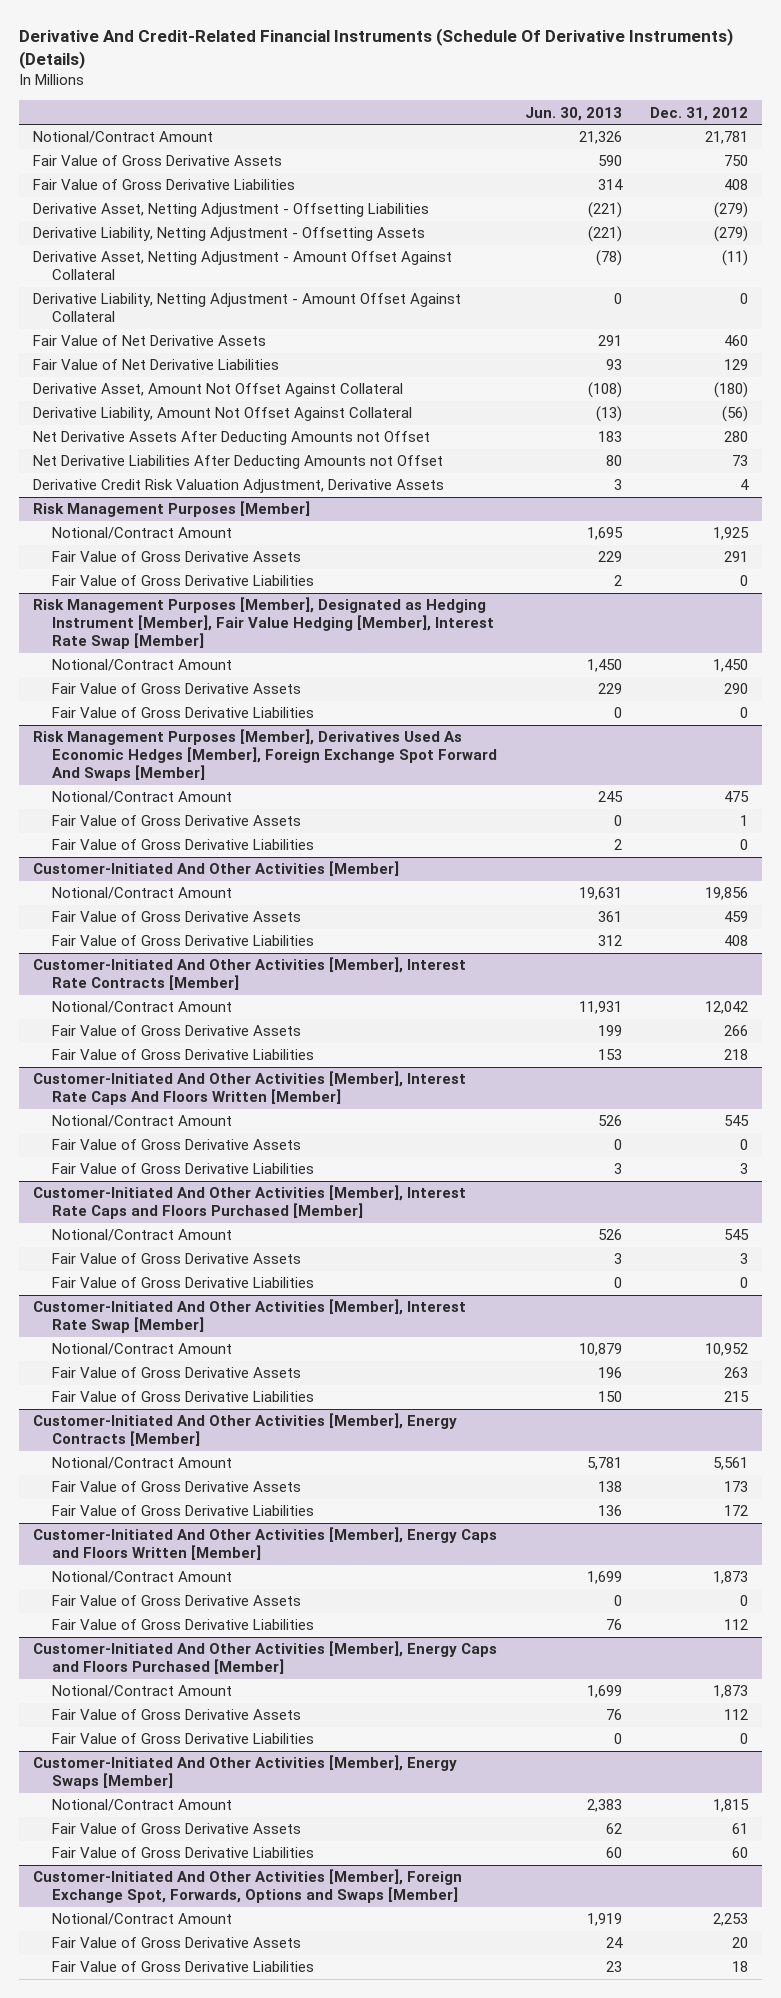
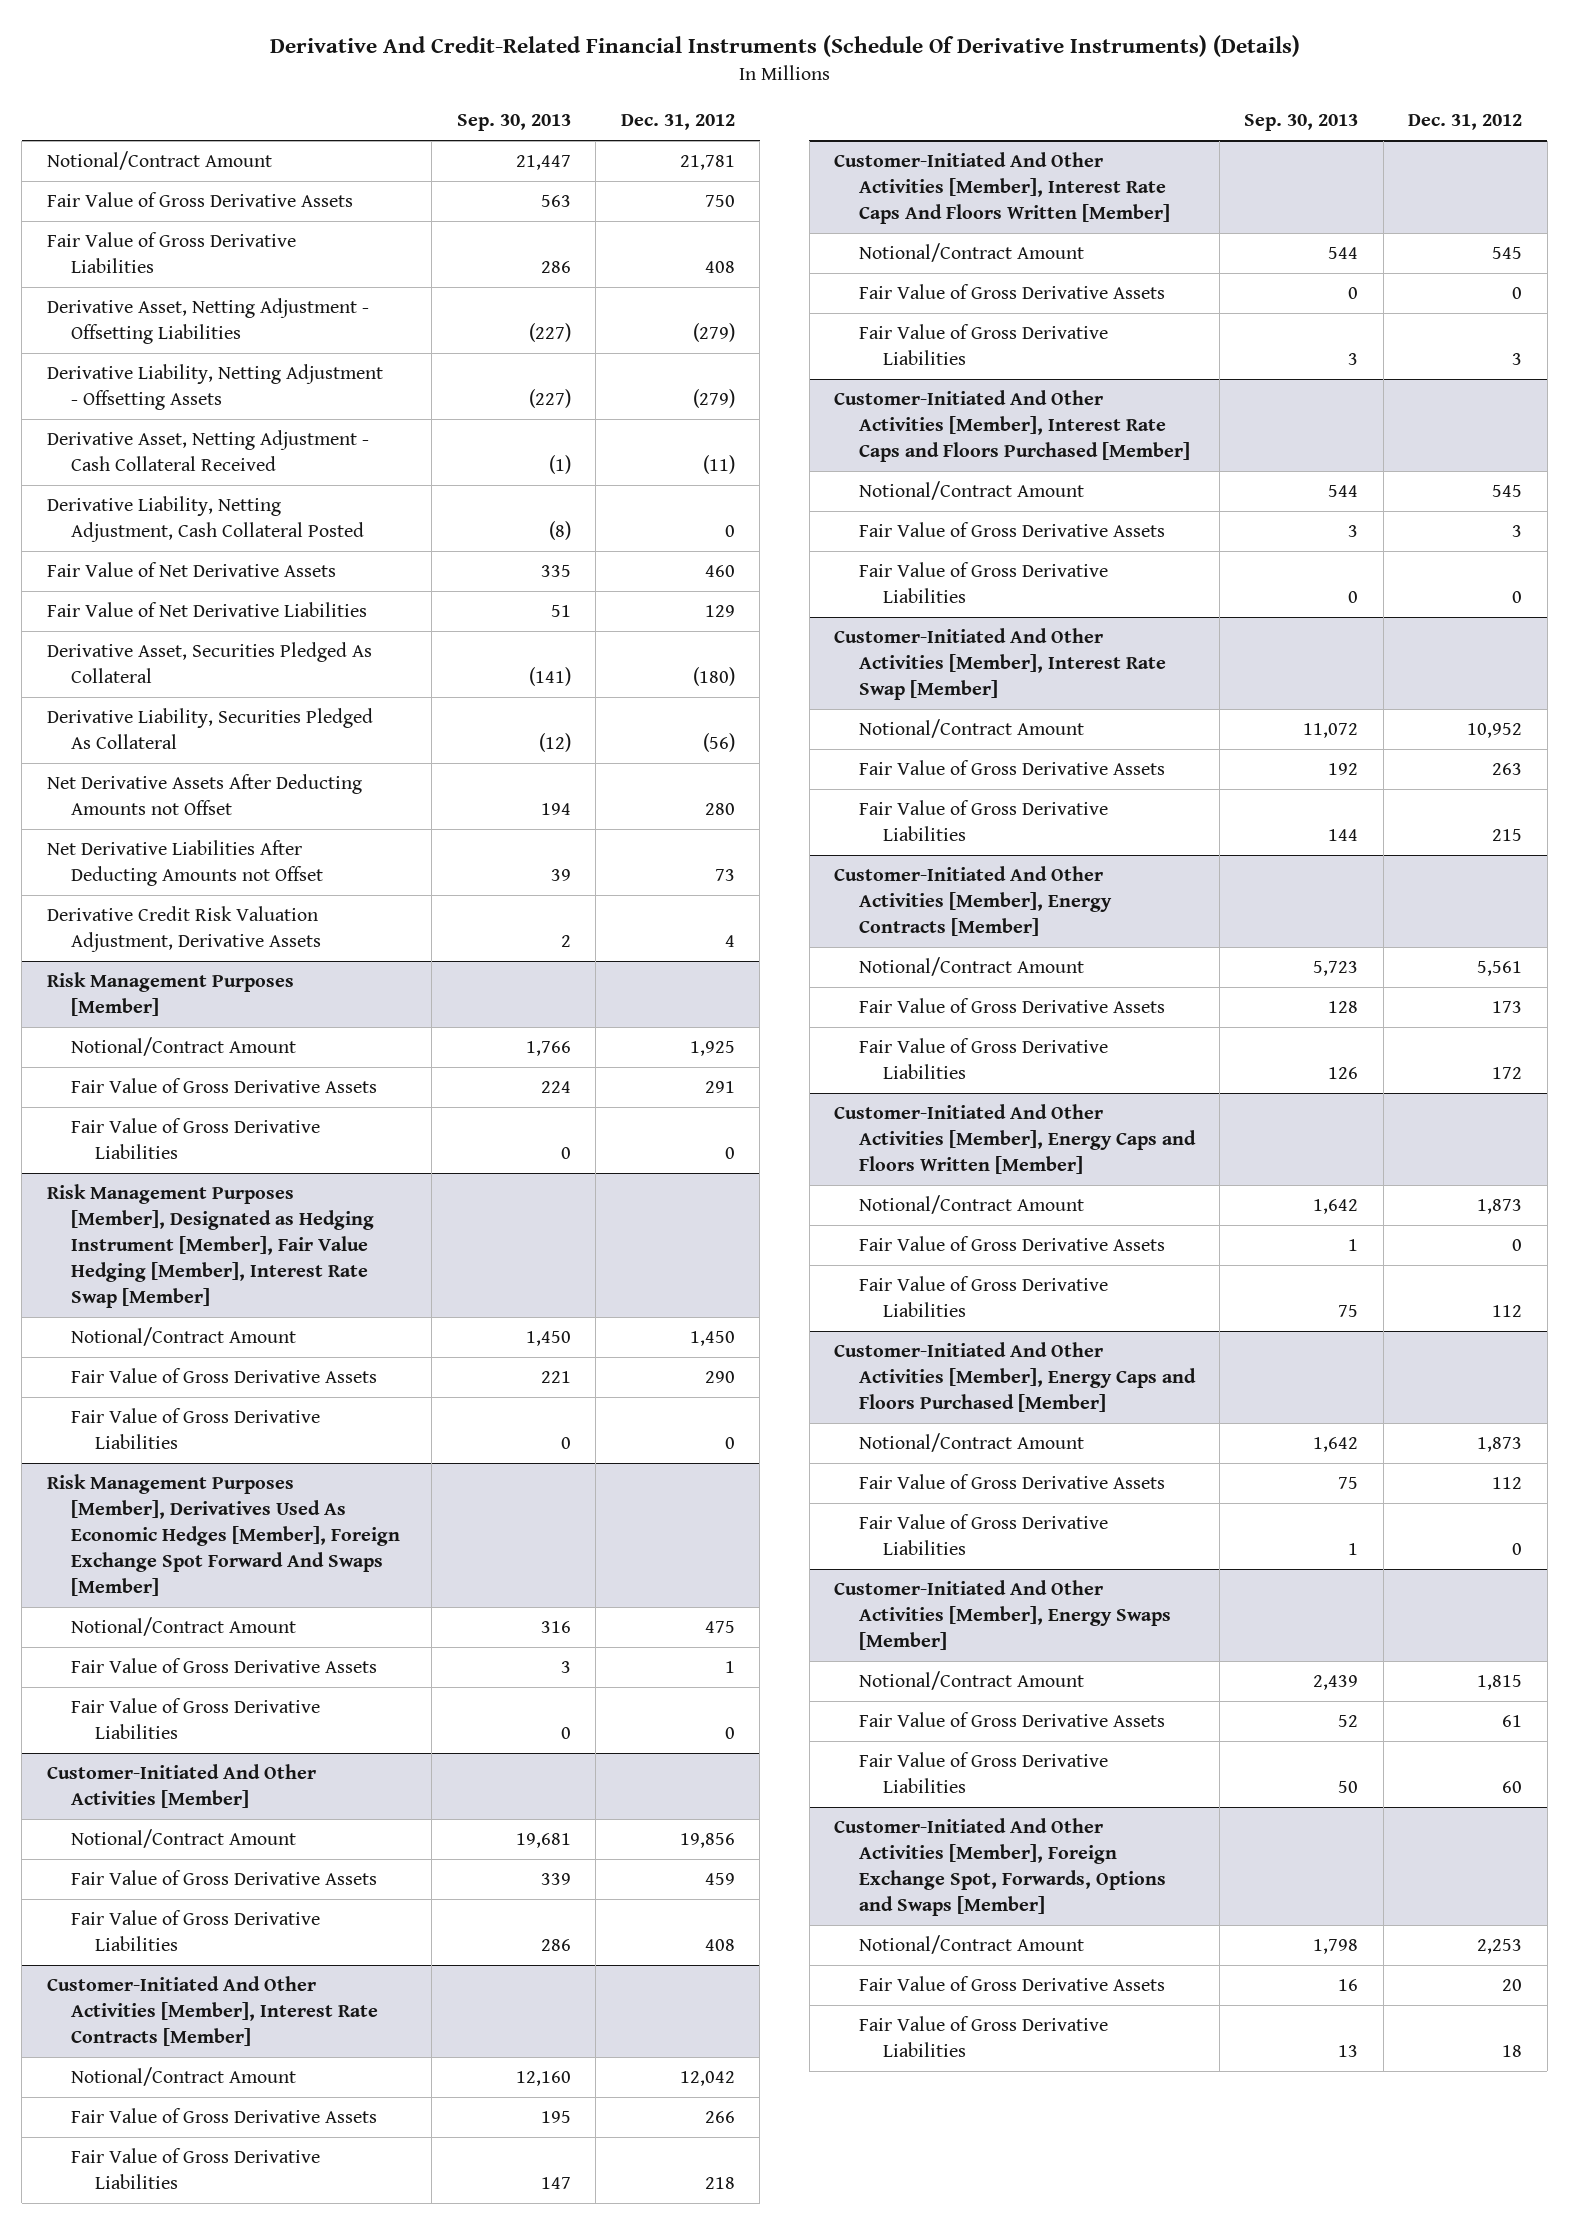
[525,106,623,121] Jun. 30, 2013 -> none
none -> [456,114,571,132] Sep. 30, 2013
[32,251,452,281] Derivative Asset, Netting Adjustment - Amount Offset Against Collateral -> [46,430,369,472] Derivative Asset, Netting Adjustment - Cash Collateral Received
[32,293,461,323] Derivative Liability, Netting Adjustment - Amount Offset Against Collateral -> [46,496,365,543] Derivative Liability, Netting Adjustment, Cash Collateral Posted
[32,383,403,398] Derivative Asset, Amount Not Offset Against Collateral -> none
[32,407,412,422] Derivative Liability, Amount Not Offset Against Collateral -> none
none -> [46,642,372,684] Derivative Asset, Securities Pledged As Collateral
none -> [46,708,373,750] Derivative Liability, Securities Pledged As Collateral

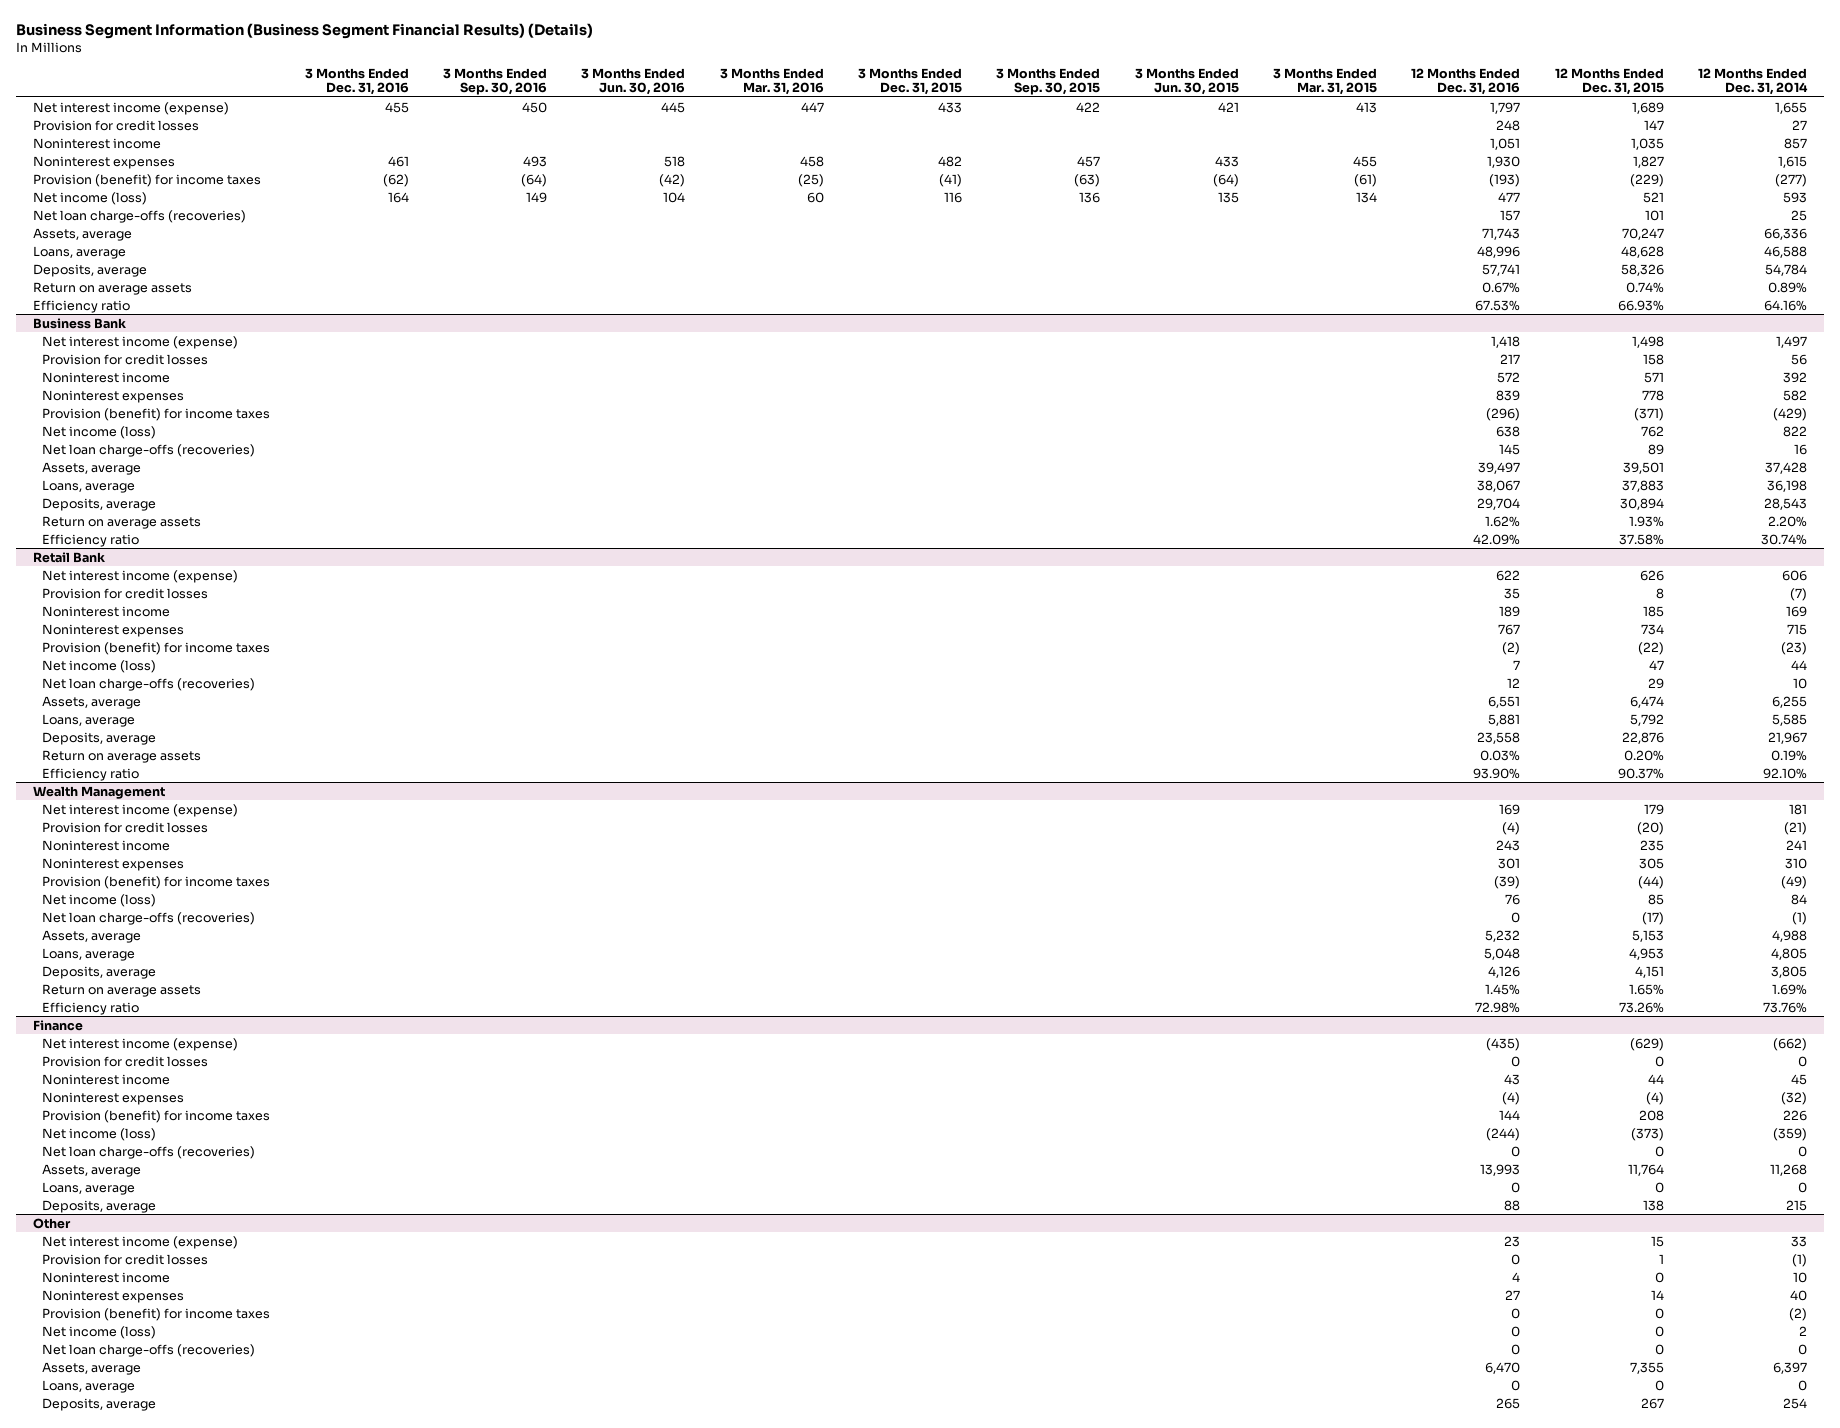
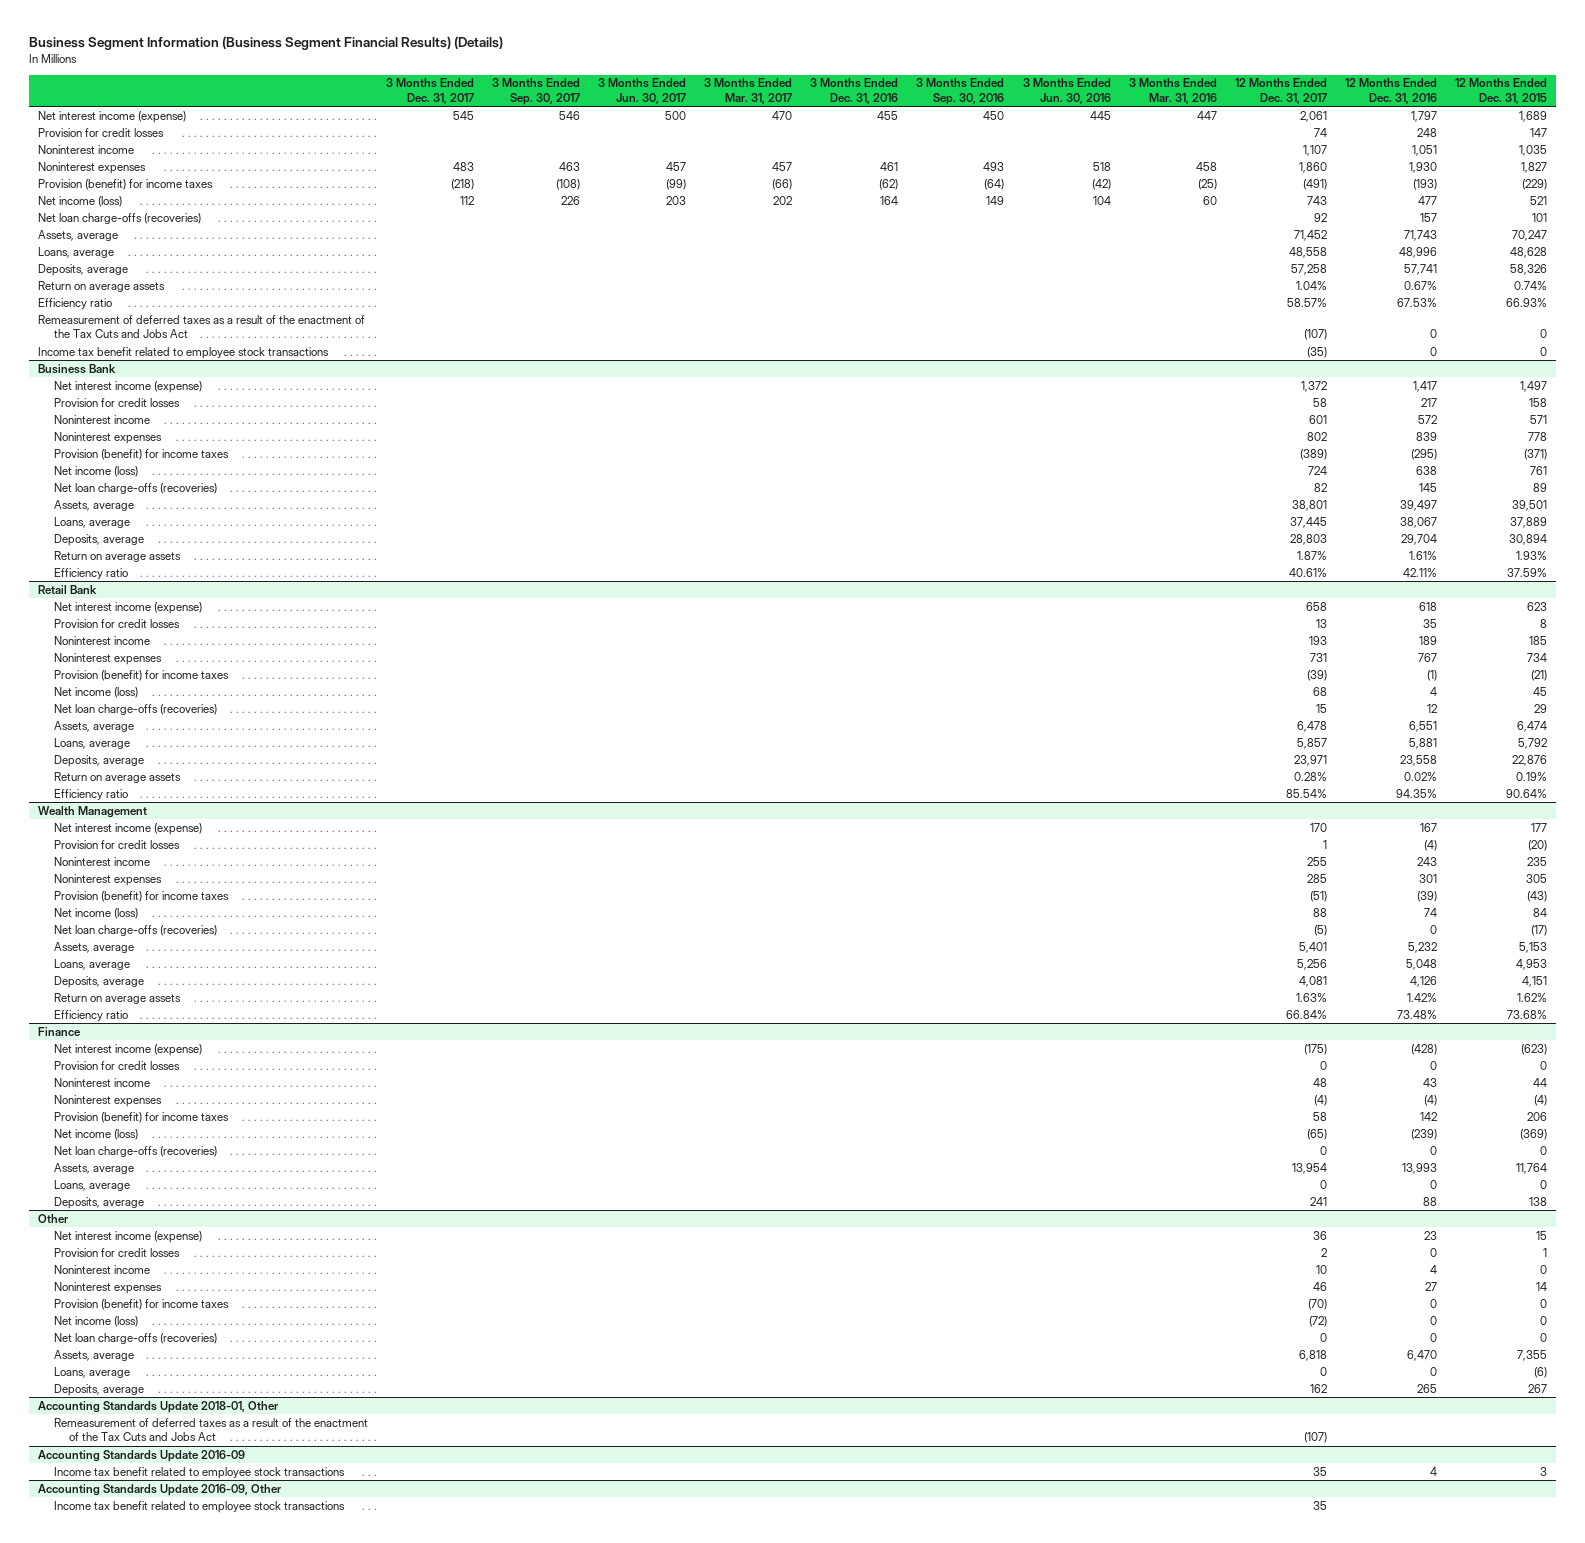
[857,67,962,96] 3 Months Ended Dec. 31, 2015 -> none
[996,67,1101,96] 3 Months Ended Sep. 30, 2015 -> none
[1134,67,1239,96] 3 Months Ended Jun. 30, 2015 -> none
[1273,67,1378,96] 3 Months Ended Mar. 31, 2015 -> none
[1698,67,1809,96] 12 Months Ended Dec. 31, 2014 -> none
none -> [385,78,474,104] 3 Months Ended Dec. 31, 2017
none -> [491,78,580,105] 3 Months Ended Sep. 30, 2017
none -> [598,78,687,104] 3 Months Ended Jun. 30, 2017
none -> [704,78,793,104] 3 Months Ended Mar. 31, 2017
none -> [1234,78,1327,104] 12 Months Ended Dec. 31, 2017
none -> [38,314,366,339] Remeasurement of deferred taxes as a result of the enactment of the Tax Cuts and Jobs Act
none -> [38,346,330,359] Income tax benefit related to employee stock transactions
[1491,335,1521,348] 1,418 -> [1412,380,1437,392] 1,417
[1631,335,1664,348] 1,498 -> [1520,380,1548,392] 1,497
[1486,407,1521,421] (296) -> [1410,448,1437,460] (295)
[1640,425,1664,437] 762 -> [1530,465,1548,475] 761
[1621,479,1664,492] 37,883 -> [1510,516,1548,528] 37,889
[1485,515,1521,527] 1.62% -> [1408,550,1437,560] 1.61%
[1473,533,1521,545] 42.09% -> [1402,567,1437,577] 42.11%
[1618,533,1664,545] 37.58% -> [1507,567,1548,577] 37.59%
[1496,569,1521,581] 622 -> [1418,601,1437,611] 618
[1639,569,1664,581] 626 -> [1527,601,1548,611] 623
[1502,641,1521,655] (2) -> [1426,669,1437,681] (1)
[1637,641,1664,655] (22) -> [1531,669,1548,681] (21)
[1513,659,1521,670] 7 -> [1429,686,1437,696] 4
[1648,659,1664,670] 47 -> [1533,686,1548,696] 45
[1480,749,1521,761] 0.03% -> [1403,771,1437,781] 0.02%
[1623,749,1664,761] 0.20% -> [1516,771,1548,781] 0.19%
[1473,767,1521,779] 93.90% -> [1395,788,1437,798] 94.35%
[1617,767,1664,779] 90.37% -> [1506,788,1548,798] 90.64%
[1499,803,1521,815] 169 -> [1419,822,1437,832] 167
[1643,803,1664,815] 179 -> [1531,822,1548,832] 177
[1637,875,1664,889] (44) -> [1527,890,1548,902] (43)
[1505,893,1521,905] 76 -> [1423,907,1437,917] 74
[1647,893,1664,905] 85 -> [1533,907,1548,917] 84
[1485,983,1521,995] 1.45% -> [1406,992,1437,1002] 1.42%
[1628,983,1664,995] 1.65% -> [1517,992,1548,1002] 1.62%
[1475,1001,1521,1013] 72.98% -> [1396,1009,1437,1019] 73.48%
[1618,1001,1664,1013] 73.26% -> [1507,1009,1548,1019] 73.68%
[1486,1037,1521,1051] (435) -> [1410,1043,1437,1055] (428)
[1629,1037,1664,1051] (629) -> [1521,1043,1548,1055] (623)
[1499,1109,1521,1120] 144 -> [1419,1111,1437,1121] 142
[1638,1109,1664,1121] 208 -> [1527,1111,1548,1121] 206
[1486,1127,1521,1141] (244) -> [1410,1128,1437,1140] (239)
[1630,1127,1664,1141] (373) -> [1520,1128,1548,1140] (369)
[1654,1379,1664,1391] 0 -> [1534,1366,1548,1378] (6)
none -> [38,1400,279,1413] Accounting Standards Update 2018-01, Other
none -> [53,1417,368,1442] Remeasurement of deferred taxes as a result of the enactment of the Tax Cuts and Jobs Act
none -> [38,1449,246,1462] Accounting Standards Update 2016-09
none -> [53,1466,345,1479] Income tax benefit related to employee stock transactions
none -> [38,1483,282,1496] Accounting Standards Update 2016-09, Other
none -> [53,1500,345,1513] Income tax benefit related to employee stock transactions

